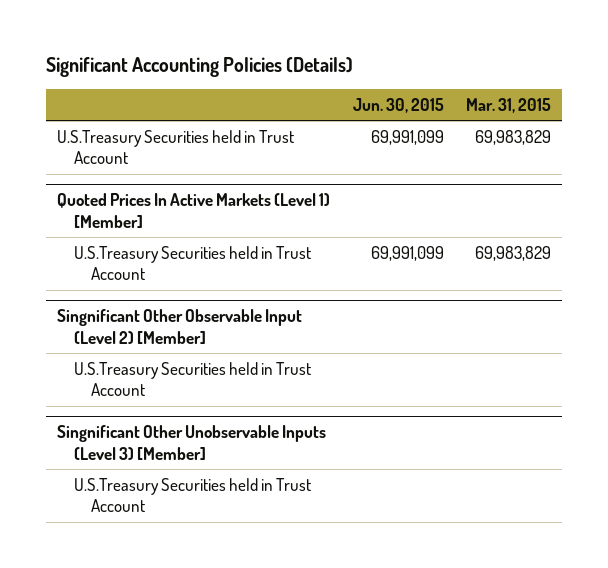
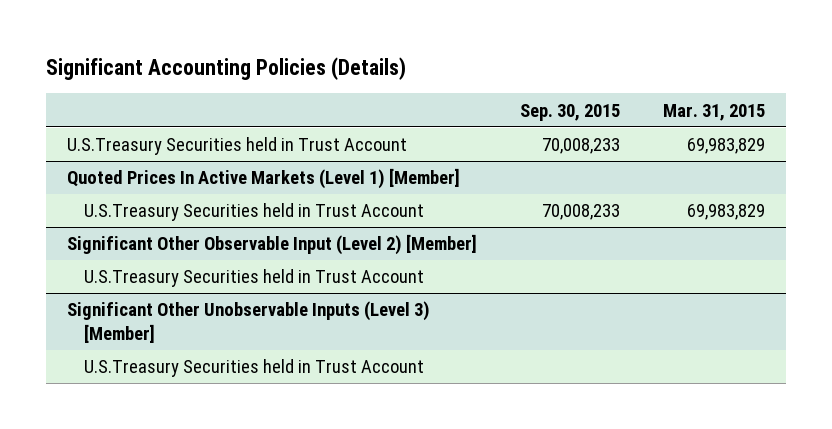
[352,97,444,113] Jun. 30, 2015 -> none
none -> [519,103,620,121] Sep. 30, 2015
[57,309,303,344] Singnificant Other Observable Input (Level 2) [Member] -> [67,234,478,256] Significant Other Observable Input (Level 2) [Member]
[57,425,327,460] Singnificant Other Unobservable Inputs (Level 3) [Member] -> [67,301,431,343] Significant Other Unobservable Inputs (Level 3) [Member]

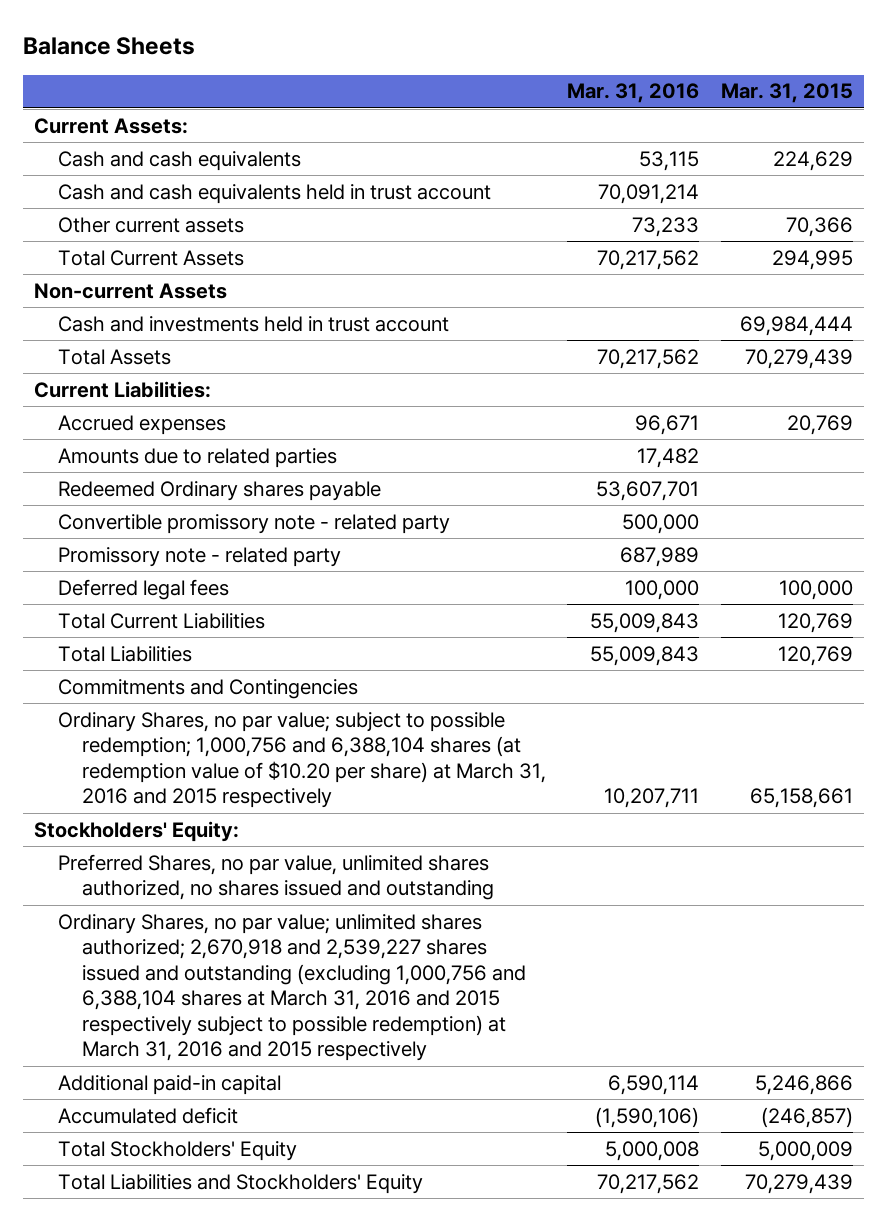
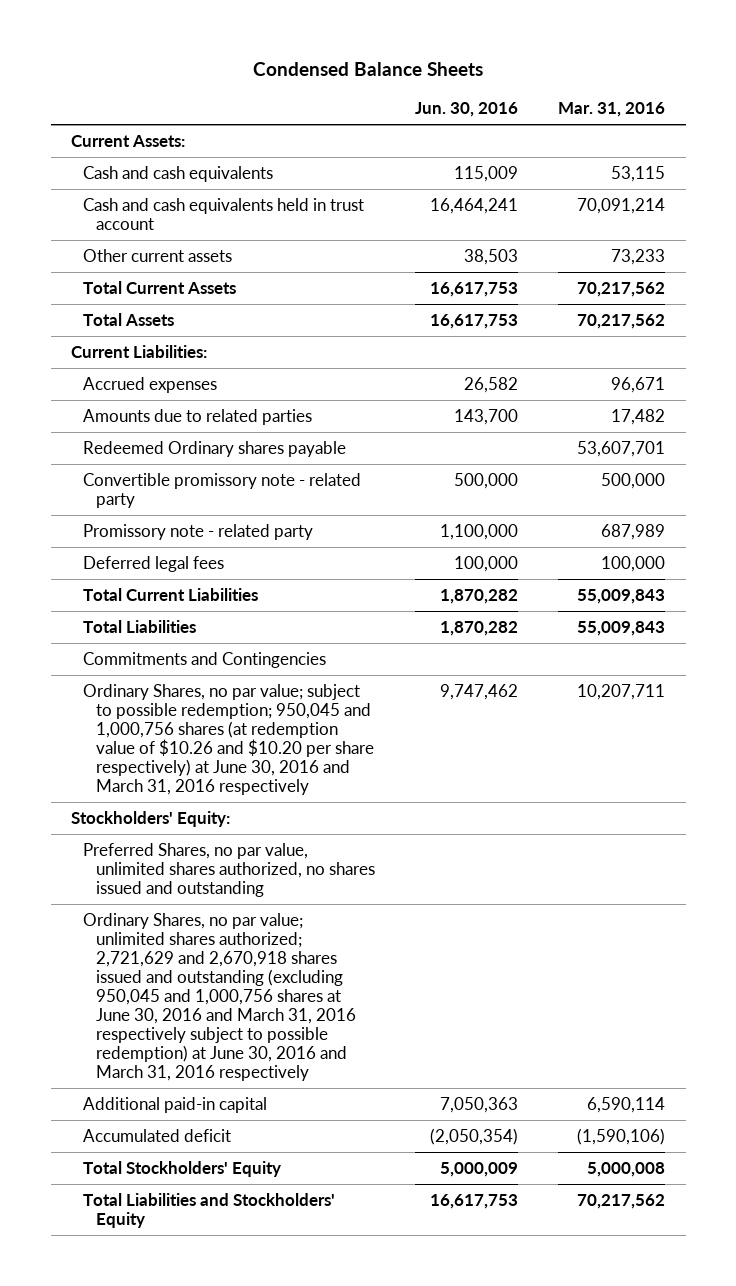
[22,37,195,56] Balance Sheets -> [253,62,484,77] Condensed Balance Sheets
[721,83,854,104] Mar. 31, 2015 -> none
none -> [415,102,519,118] Jun. 30, 2016
[33,282,227,299] Non-current Assets -> none
[57,315,449,332] Cash and investments held in trust account -> none
[57,711,546,809] Ordinary Shares, no par value; subject to possible redemption; 1,000,756 and 6,388,104 shares (at redemption value of $10.20 per share) at March 31, 2016 and 2015 respectively -> [83,683,374,796] Ordinary Shares, no par value; subject to possible redemption; 950,045 and 1,000,756 shares (at redemption value of $10.26 and $10.20 per share respectively) at June 30, 2016 and March 31, 2016 respectively
[57,913,526,1062] Ordinary Shares, no par value; unlimited shares authorized; 2,670,918 and 2,539,227 shares issued and outstanding (excluding 1,000,756 and 6,388,104 shares at March 31, 2016 and 2015 respectively subject to possible redemption) at March 31, 2016 and 2015 respectively -> [83,912,356,1082] Ordinary Shares, no par value; unlimited shares authorized; 2,721,629 and 2,670,918 shares issued and outstanding (excluding 950,045 and 1,000,756 shares at June 30, 2016 and March 31, 2016 respectively subject to possible redemption) at June 30, 2016 and March 31, 2016 respectively

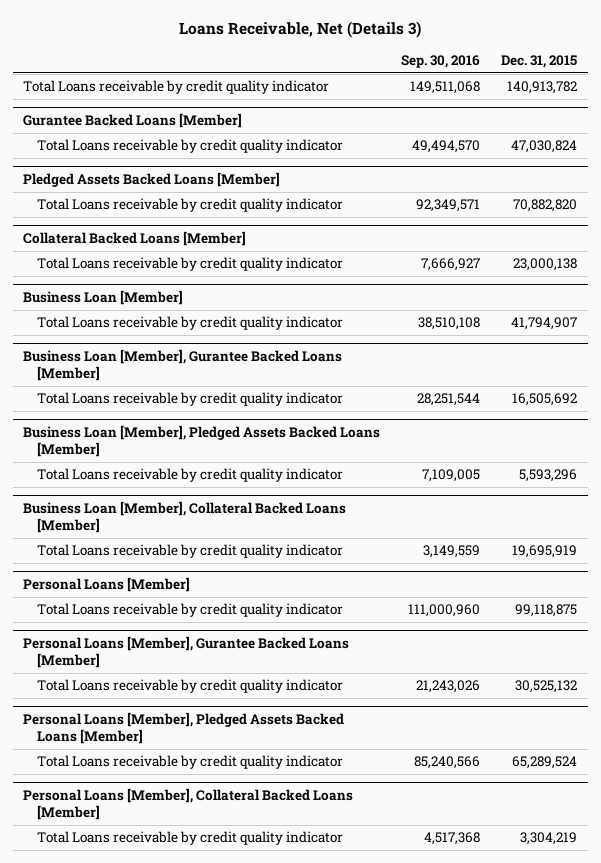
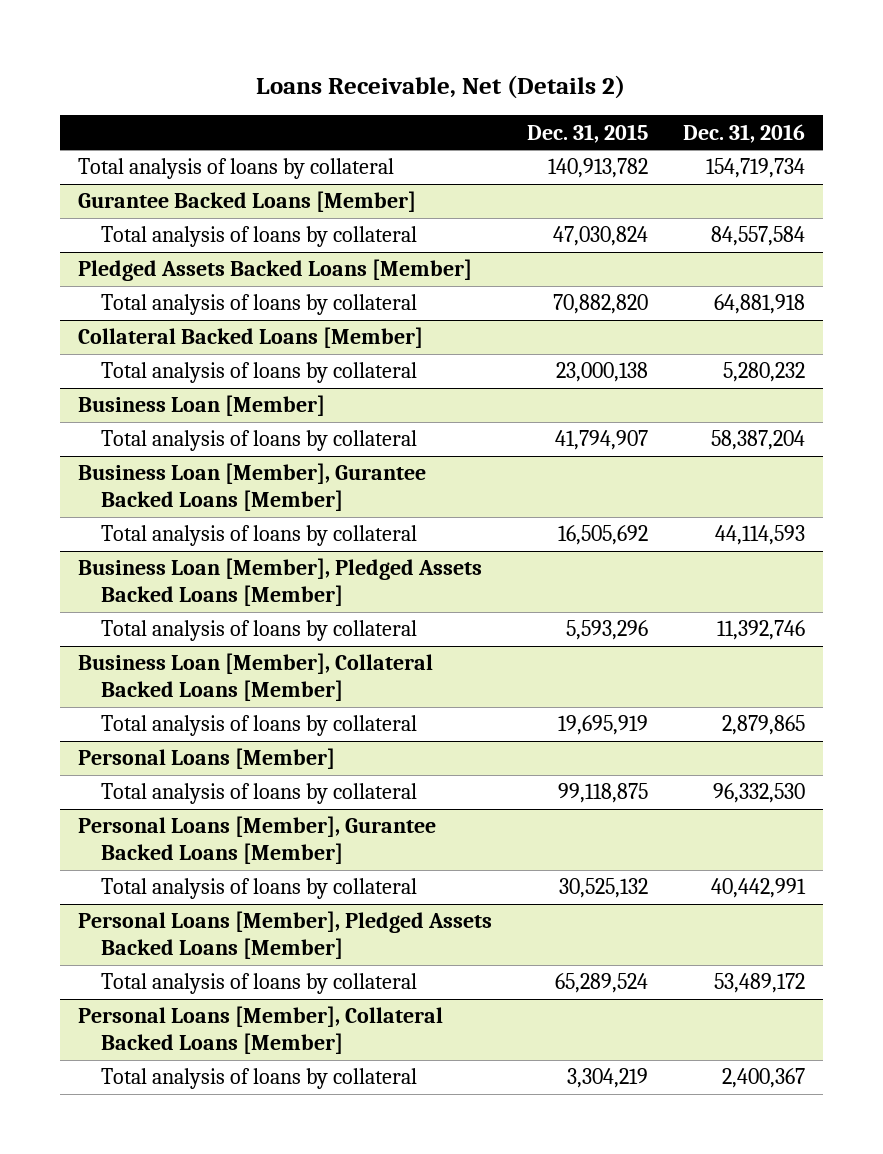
[179,21,422,39] Loans Receivable, Net (Details 3) -> [256,74,626,99] Loans Receivable, Net (Details 2)
[401,55,481,69] Sep. 30, 2016 -> none
none -> [683,123,806,143] Dec. 31, 2016
[23,80,330,95] Total Loans receivable by credit quality indicator -> [77,158,394,180] Total analysis of loans by collateral
[36,139,343,154] Total Loans receivable by credit quality indicator -> [101,226,418,248] Total analysis of loans by collateral
[36,198,343,213] Total Loans receivable by credit quality indicator -> [101,294,418,316] Total analysis of loans by collateral
[36,257,343,272] Total Loans receivable by credit quality indicator -> [101,362,418,384] Total analysis of loans by collateral
[36,316,343,331] Total Loans receivable by credit quality indicator -> [101,430,418,452] Total analysis of loans by collateral
[36,392,343,407] Total Loans receivable by credit quality indicator -> [101,525,418,547] Total analysis of loans by collateral
[36,468,343,483] Total Loans receivable by credit quality indicator -> [101,620,418,642] Total analysis of loans by collateral
[36,544,343,559] Total Loans receivable by credit quality indicator -> [101,715,418,737] Total analysis of loans by collateral
[36,603,343,618] Total Loans receivable by credit quality indicator -> [101,783,418,805] Total analysis of loans by collateral
[36,679,343,694] Total Loans receivable by credit quality indicator -> [101,878,418,900] Total analysis of loans by collateral
[36,755,343,770] Total Loans receivable by credit quality indicator -> [101,973,418,995] Total analysis of loans by collateral
[36,831,343,846] Total Loans receivable by credit quality indicator -> [101,1068,418,1090] Total analysis of loans by collateral

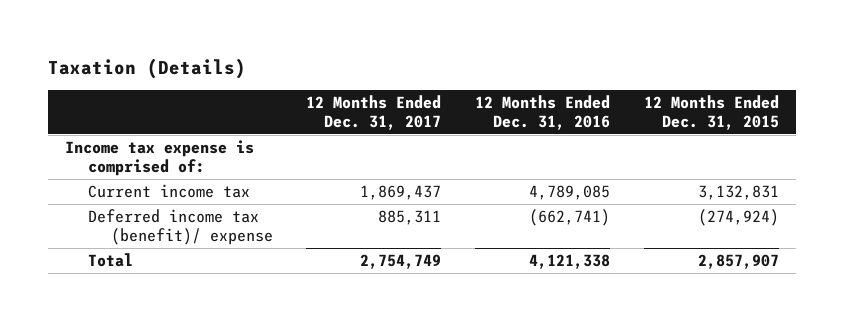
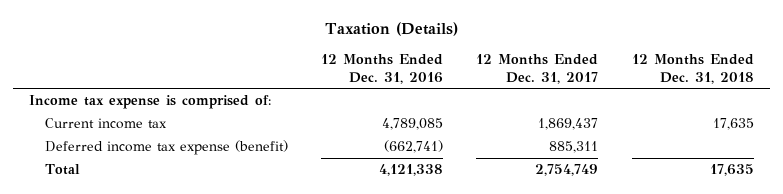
[643,94,779,131] 12 Months Ended Dec. 31, 2015 -> none
none -> [631,54,754,84] 12 Months Ended Dec. 31, 2018
[87,209,273,246] Deferred income tax (benefit)/ expense -> [45,140,289,156] Deferred income tax expense (benefit)

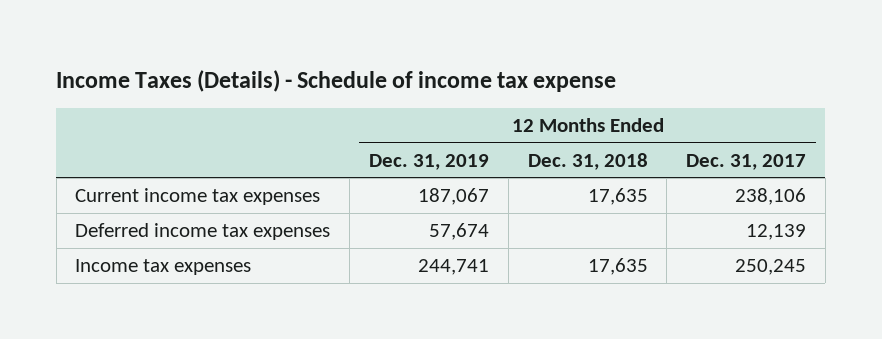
[325,22,459,37] Taxation (Details) -> [56,69,617,92] Income Taxes (Details) - Schedule of income tax expense
[321,54,444,84] 12 Months Ended Dec. 31, 2016 -> none
none -> [369,153,490,170] Dec. 31, 2019
[29,95,272,110] Income tax expense is comprised of: -> none
[45,164,81,176] Total -> none
[45,118,168,130] Current income tax -> [75,187,321,205] Current income tax expenses
[538,118,599,131] 1,869,437 -> [735,187,807,205] 238,106
[45,140,289,156] Deferred income tax expense (benefit) -> [75,222,331,240] Deferred income tax expenses
[549,141,599,154] 885,311 -> [746,223,807,240] 12,139
none -> [75,258,252,275] Income tax expenses

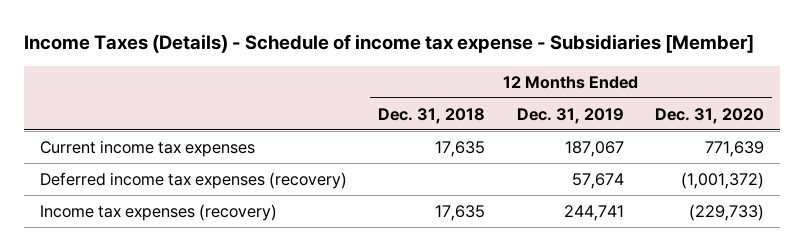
[56,69,617,92] Income Taxes (Details) - Schedule of income tax expense -> [23,34,754,54] Income Taxes (Details) - Schedule of income tax expense - Subsidiaries [Member]
[686,153,807,170] Dec. 31, 2017 -> none
none -> [655,107,765,124] Dec. 31, 2020
[75,222,331,240] Deferred income tax expenses -> [39,171,347,189] Deferred income tax expenses (recovery)
[75,258,252,275] Income tax expenses -> [39,203,277,221] Income tax expenses (recovery)

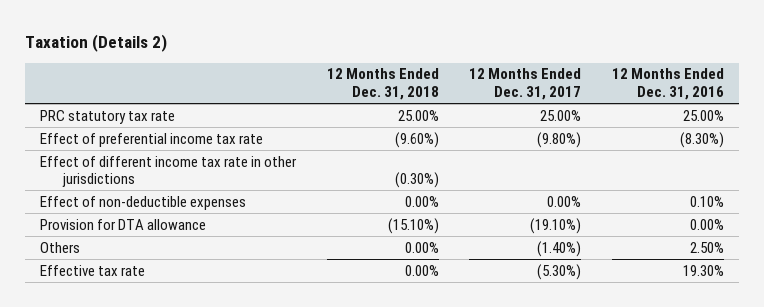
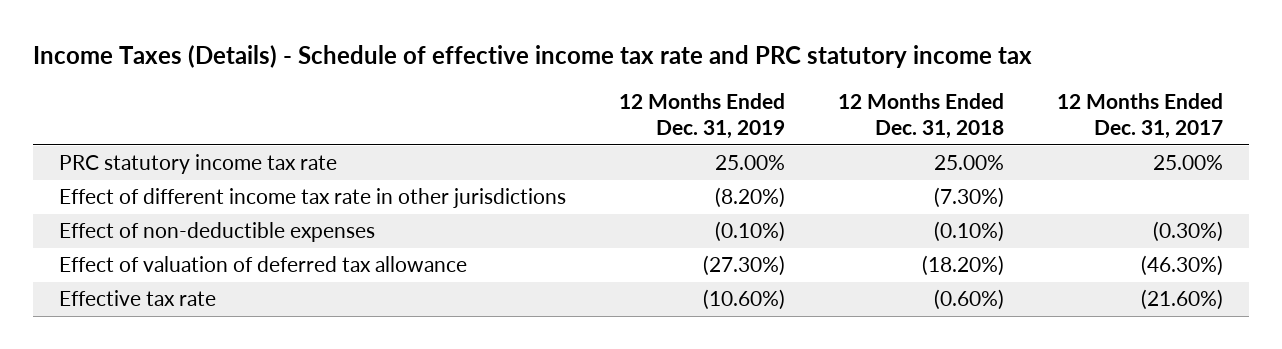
[25,33,168,52] Taxation (Details 2) -> [32,45,1032,69] Income Taxes (Details) - Schedule of effective income tax rate and PRC statutory income tax
[611,68,724,100] 12 Months Ended Dec. 31, 2016 -> none
none -> [619,93,786,140] 12 Months Ended Dec. 31, 2019
[40,132,264,147] Effect of preferential income tax rate -> none
[40,218,207,230] Provision for DTA allowance -> none
[40,241,81,253] Others -> none
[40,109,176,124] PRC statutory tax rate -> [59,154,338,175] PRC statutory income tax rate
[394,172,439,189] (0.30%) -> [933,187,1004,209] (7.30%)
[404,195,439,207] 0.00% -> [933,221,1004,243] (0.10%)
[547,195,582,207] 0.00% -> [1152,221,1223,243] (0.30%)
none -> [59,256,468,273] Effect of valuation of deferred tax allowance
[404,264,439,276] 0.00% -> [933,289,1004,311] (0.60%)
[537,263,582,280] (5.30%) -> [1140,289,1223,311] (21.60%)

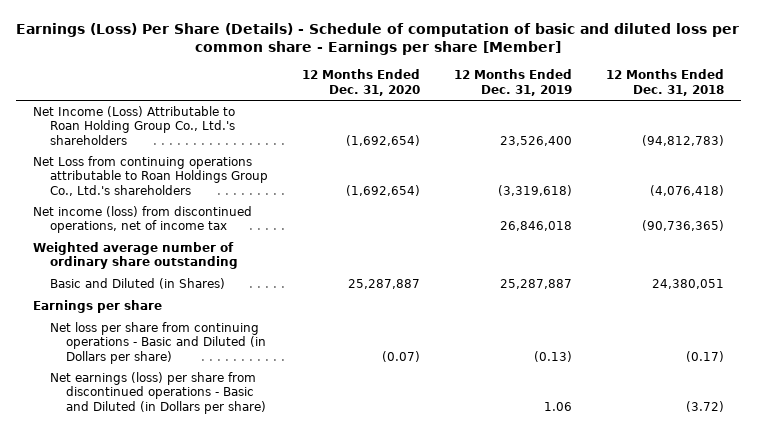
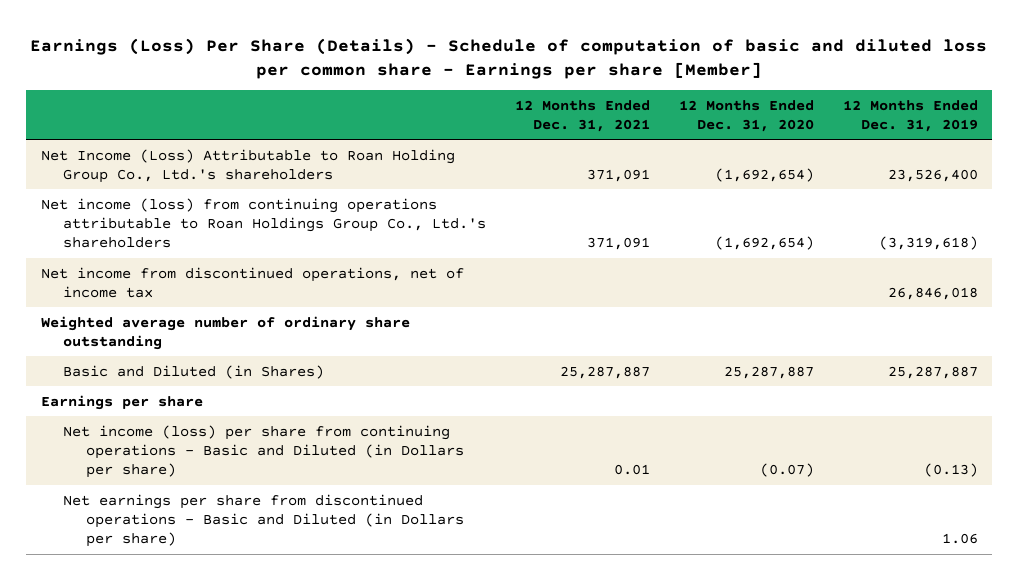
[606,69,725,96] 12 Months Ended Dec. 31, 2018 -> none
none -> [515,99,651,133] 12 Months Ended Dec. 31, 2021
[32,156,268,196] Net Loss from continuing operations attributable to Roan Holdings Group Co., Ltd.'s shareholders -> [40,197,487,249] Net income (loss) from continuing operations attributable to Roan Holdings Group Co., Ltd.'s shareholders
[32,206,252,234] Net income (loss) from discontinued operations, net of income tax -> [40,266,464,298] Net income from discontinued operations, net of income tax
[49,322,267,364] Net loss per share from continuing operations - Basic and Diluted (in Dollars per share) -> [63,424,464,479] Net income (loss) per share from continuing operations - Basic and Diluted (in Dollars per share)
[49,372,267,414] Net earnings (loss) per share from discontinued operations - Basic and Diluted (in Dollars per share) -> [63,493,464,548] Net earnings per share from discontinued operations - Basic and Diluted (in Dollars per share)

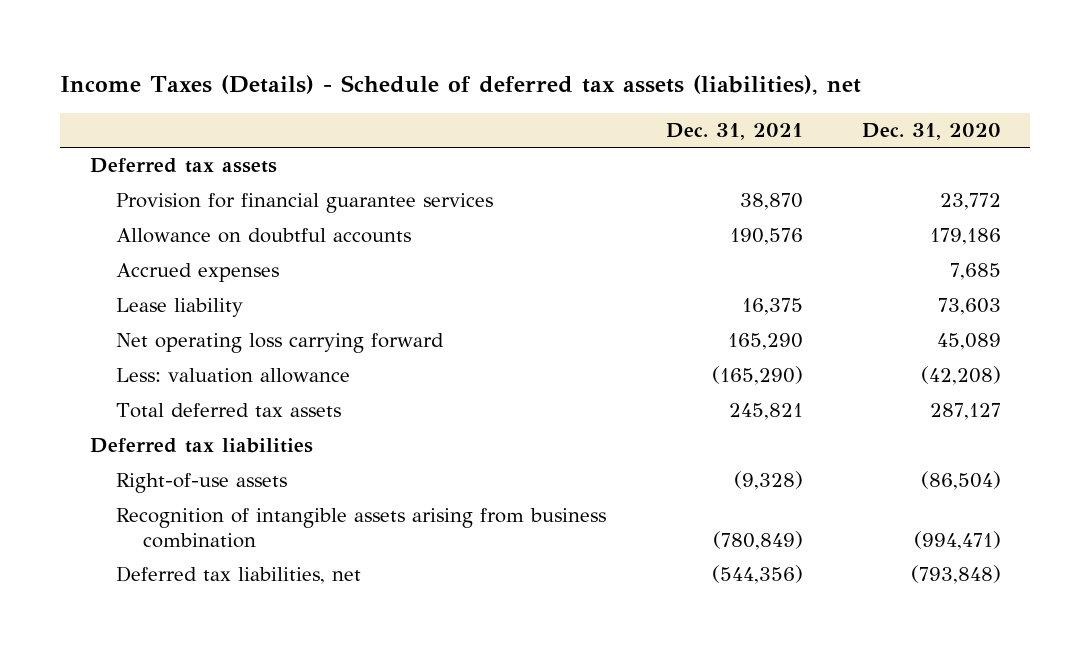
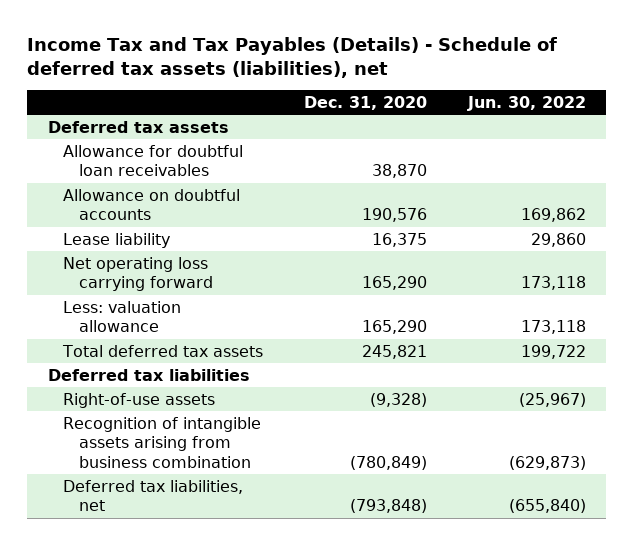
[60,75,862,96] Income Taxes (Details) - Schedule of deferred tax assets (liabilities), net -> [27,36,558,78] Income Tax and Tax Payables (Details) - Schedule of deferred tax assets (liabilities), net
[665,123,803,141] Dec. 31, 2021 -> none
none -> [466,95,586,111] Jun. 30, 2022
[116,193,494,214] Provision for financial guarantee services -> none
[116,263,280,283] Accrued expenses -> none
none -> [63,144,244,177] Allowance for doubtful loan receivables
[929,228,1001,246] 179,186 -> [361,208,427,223] 190,576
[937,298,1001,316] 73,603 -> [371,232,427,247] 16,375
[936,333,1001,351] 45,089 -> [361,276,427,291] 165,290
[920,366,1001,386] (42,208) -> [361,320,427,335] 165,290
[929,403,1001,421] 287,127 -> [361,344,427,359] 245,821
[920,471,1001,491] (86,504) -> [369,392,427,407] (9,328)
[913,531,1001,551] (994,471) -> [349,456,427,471] (780,849)

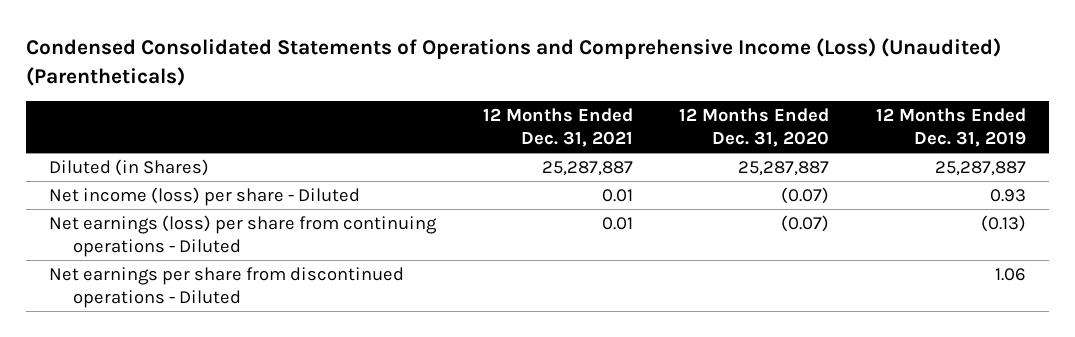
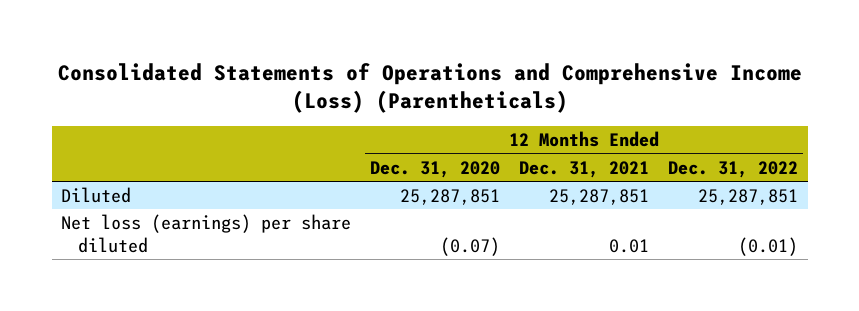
[25,38,1001,86] Condensed Consolidated Statements of Operations and Comprehensive Income (Loss) (Unaudited) (Parentheticals) -> [57,62,802,114] Consolidated Statements of Operations and Comprehensive Income (Loss) (Parentheticals)
[875,108,1026,147] 12 Months Ended Dec. 31, 2019 -> none
none -> [668,160,799,178] Dec. 31, 2022
[48,215,437,257] Net earnings (loss) per share from continuing operations - Diluted -> none
[48,267,404,308] Net earnings per share from discontinued operations - Diluted -> none
[48,159,209,177] Diluted (in Shares) -> [61,187,132,204] Diluted
[541,161,633,177] 25,287,887 -> [549,189,650,206] 25,287,851
[738,161,830,177] 25,287,887 -> [400,189,501,206] 25,287,851
[48,187,360,207] Net income (loss) per share - Diluted -> [61,214,352,253] Net loss (earnings) per share diluted

